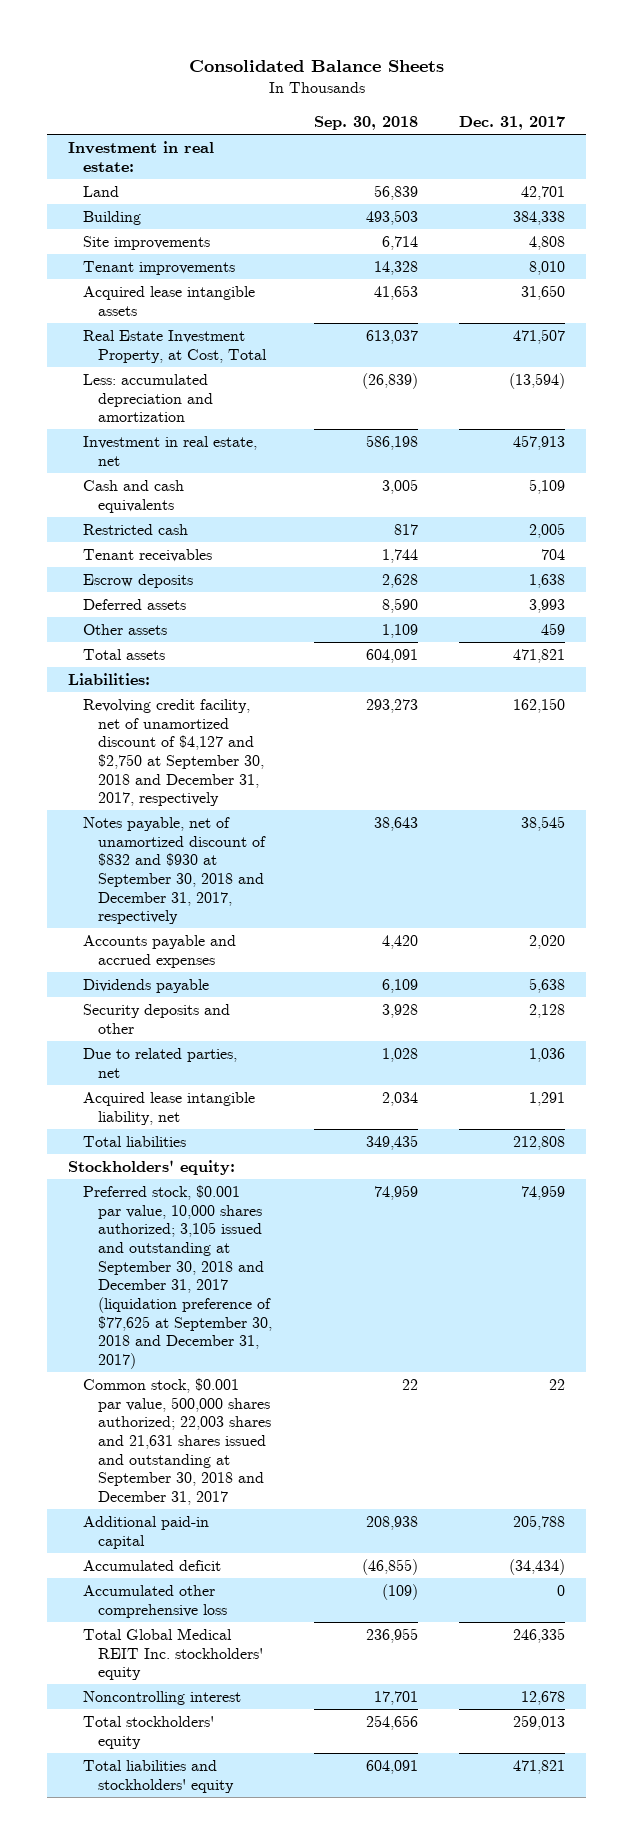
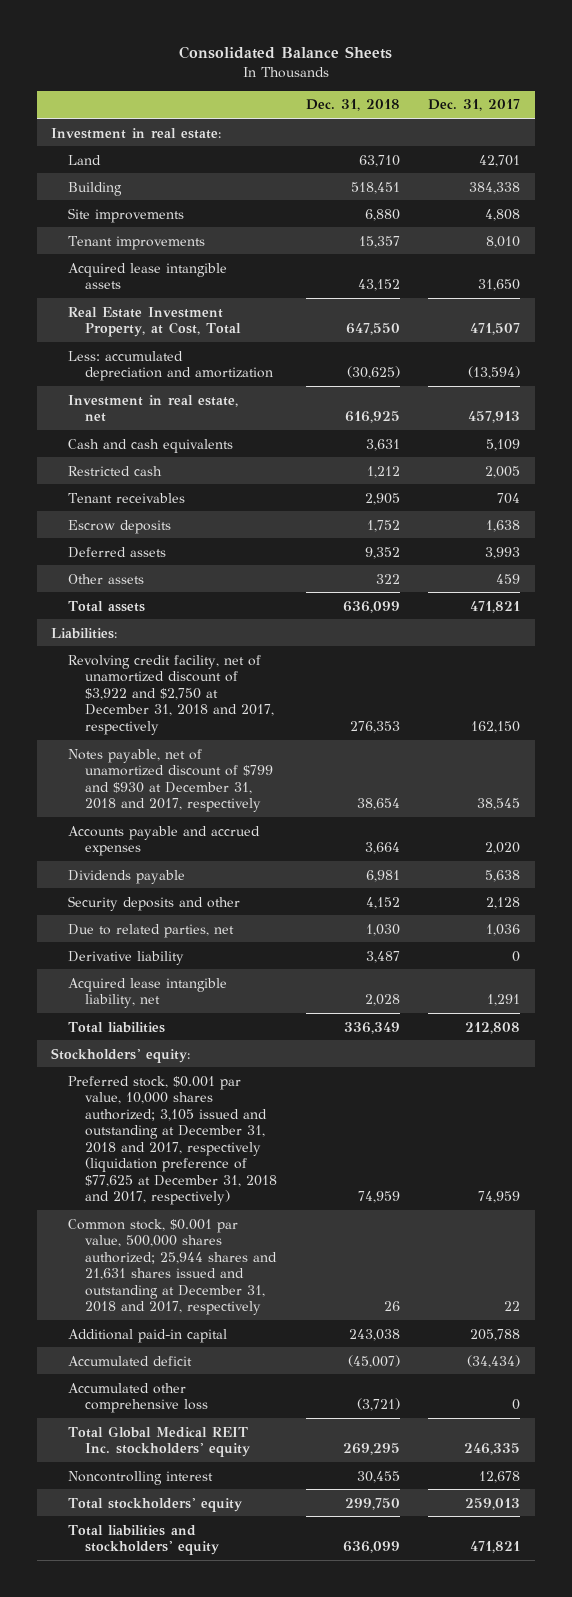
[313,116,418,131] Sep. 30, 2018 -> none
none -> [305,99,400,112] Dec. 31, 2018
[83,699,265,807] Revolving credit facility, net of unamortized discount of $4,127 and $2,750 at September 30, 2018 and December 31, 2017, respectively -> [68,654,274,735] Revolving credit facility, net of unamortized discount of $3,922 and $2,750 at December 31, 2018 and 2017, respectively
[83,817,267,925] Notes payable, net of unamortized discount of $832 and $930 at September 30, 2018 and December 31, 2017, respectively -> [68,748,273,813] Notes payable, net of unamortized discount of $799 and $930 at December 31, 2018 and 2017, respectively
none -> [68,950,185,965] Derivative liability
[83,1185,273,1370] Preferred stock, $0.001 par value, 10,000 shares authorized; 3,105 issued and outstanding at September 30, 2018 and December 31, 2017 (liquidation preference of $77,625 at September 30, 2018 and December 31, 2017) -> [68,1075,277,1206] Preferred stock, $0.001 par value, 10,000 shares authorized; 3,105 issued and outstanding at December 31, 2018 and 2017, respectively (liquidation preference of $77,625 at December 31, 2018 and 2017, respectively)
[83,1378,272,1506] Common stock, $0.001 par value, 500,000 shares authorized; 22,003 shares and 21,631 shares issued and outstanding at September 30, 2018 and December 31, 2017 -> [68,1218,277,1316] Common stock, $0.001 par value, 500,000 shares authorized; 25,944 shares and 21,631 shares issued and outstanding at December 31, 2018 and 2017, respectively

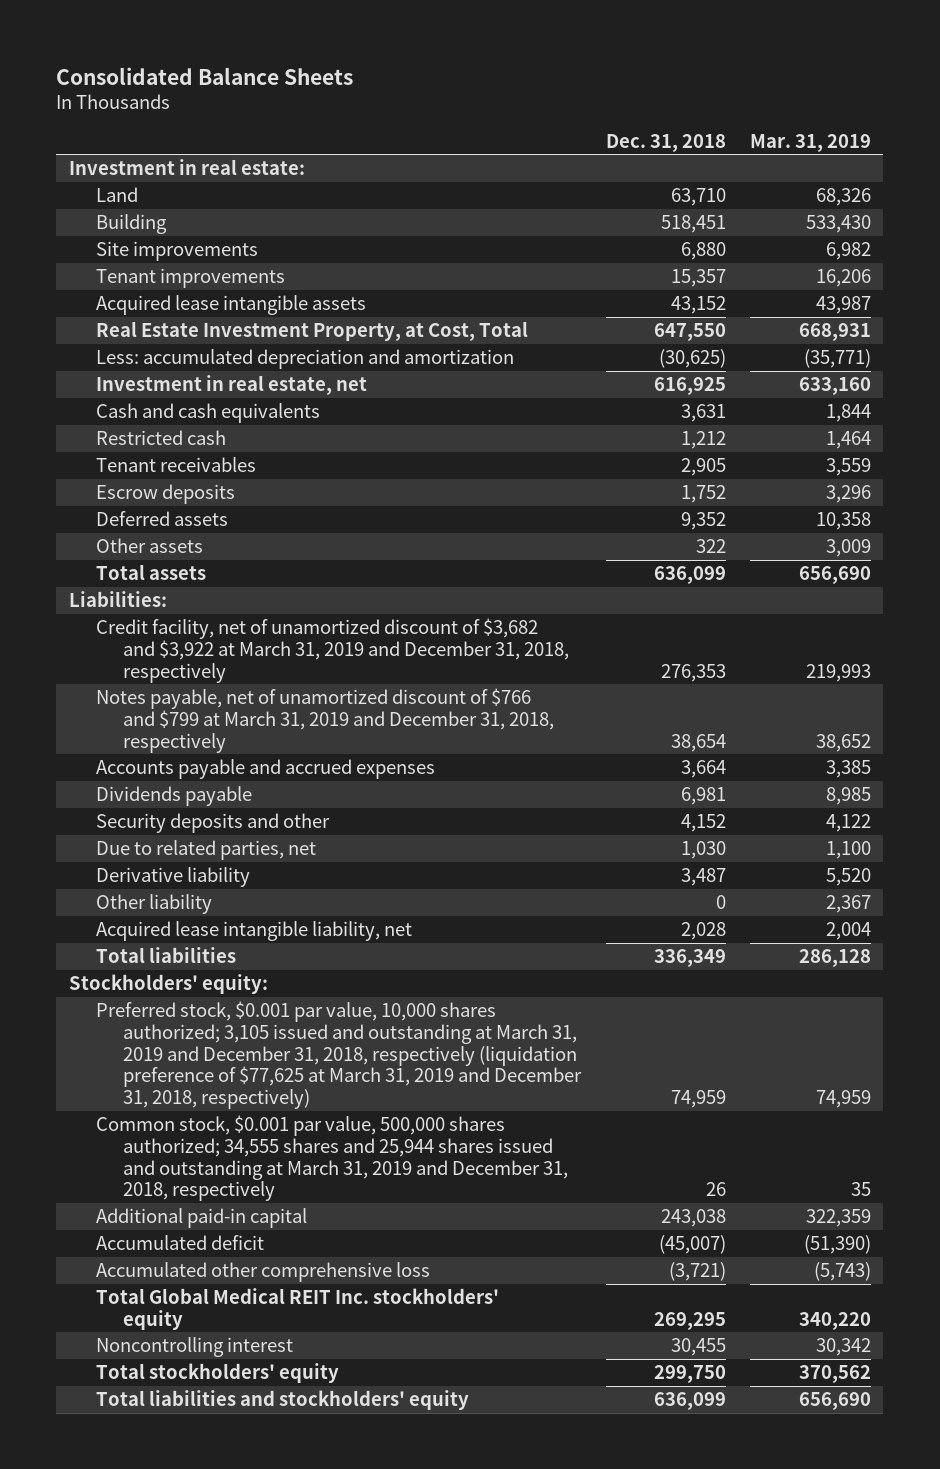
[428,99,521,112] Dec. 31, 2017 -> none
none -> [750,133,872,152] Mar. 31, 2019
[68,654,274,735] Revolving credit facility, net of unamortized discount of $3,922 and $2,750 at December 31, 2018 and 2017, respectively -> [95,617,570,683] Credit facility, net of unamortized discount of $3,682 and $3,922 at March 31, 2019 and December 31, 2018, respectively
[68,748,273,813] Notes payable, net of unamortized discount of $799 and $930 at December 31, 2018 and 2017, respectively -> [95,687,555,753] Notes payable, net of unamortized discount of $766 and $799 at March 31, 2019 and December 31, 2018, respectively
none -> [95,893,212,914] Other liability
[68,1075,277,1206] Preferred stock, $0.001 par value, 10,000 shares authorized; 3,105 issued and outstanding at December 31, 2018 and 2017, respectively (liquidation preference of $77,625 at December 31, 2018 and 2017, respectively) -> [95,1000,583,1110] Preferred stock, $0.001 par value, 10,000 shares authorized; 3,105 issued and outstanding at March 31, 2019 and December 31, 2018, respectively (liquidation preference of $77,625 at March 31, 2019 and December 31, 2018, respectively)
[68,1218,277,1316] Common stock, $0.001 par value, 500,000 shares authorized; 25,944 shares and 21,631 shares issued and outstanding at December 31, 2018 and 2017, respectively -> [95,1114,569,1202] Common stock, $0.001 par value, 500,000 shares authorized; 34,555 shares and 25,944 shares issued and outstanding at March 31, 2019 and December 31, 2018, respectively

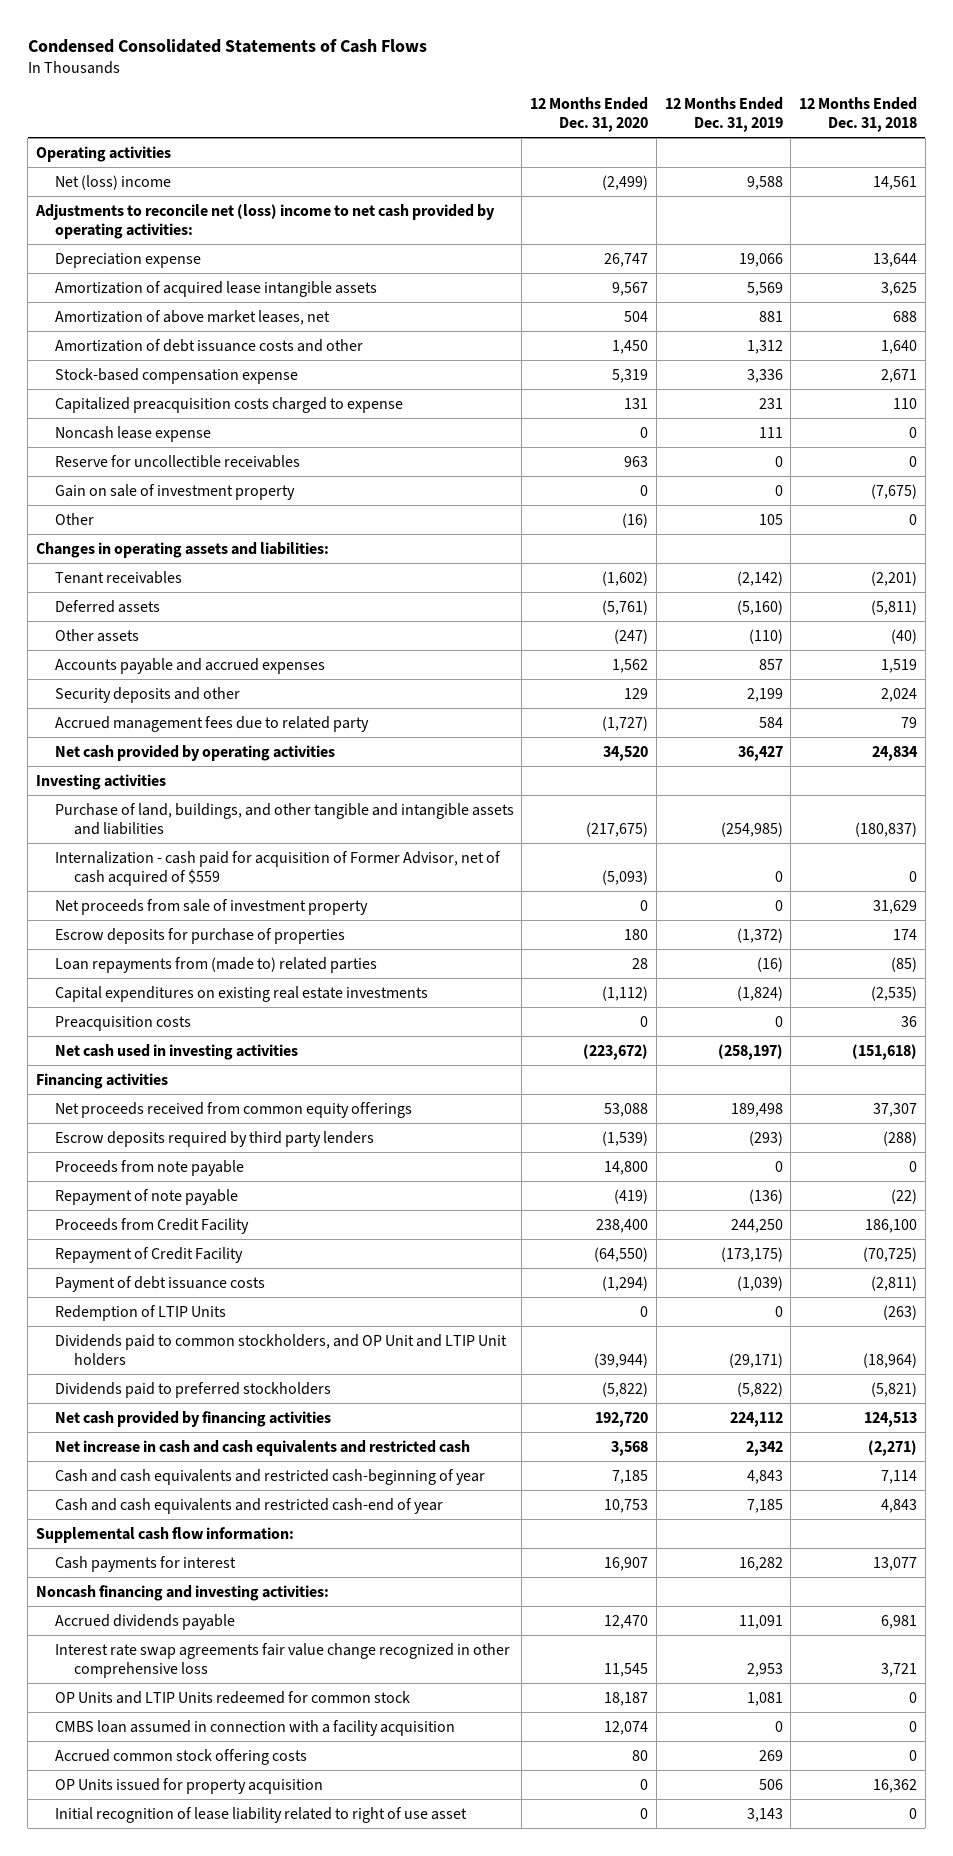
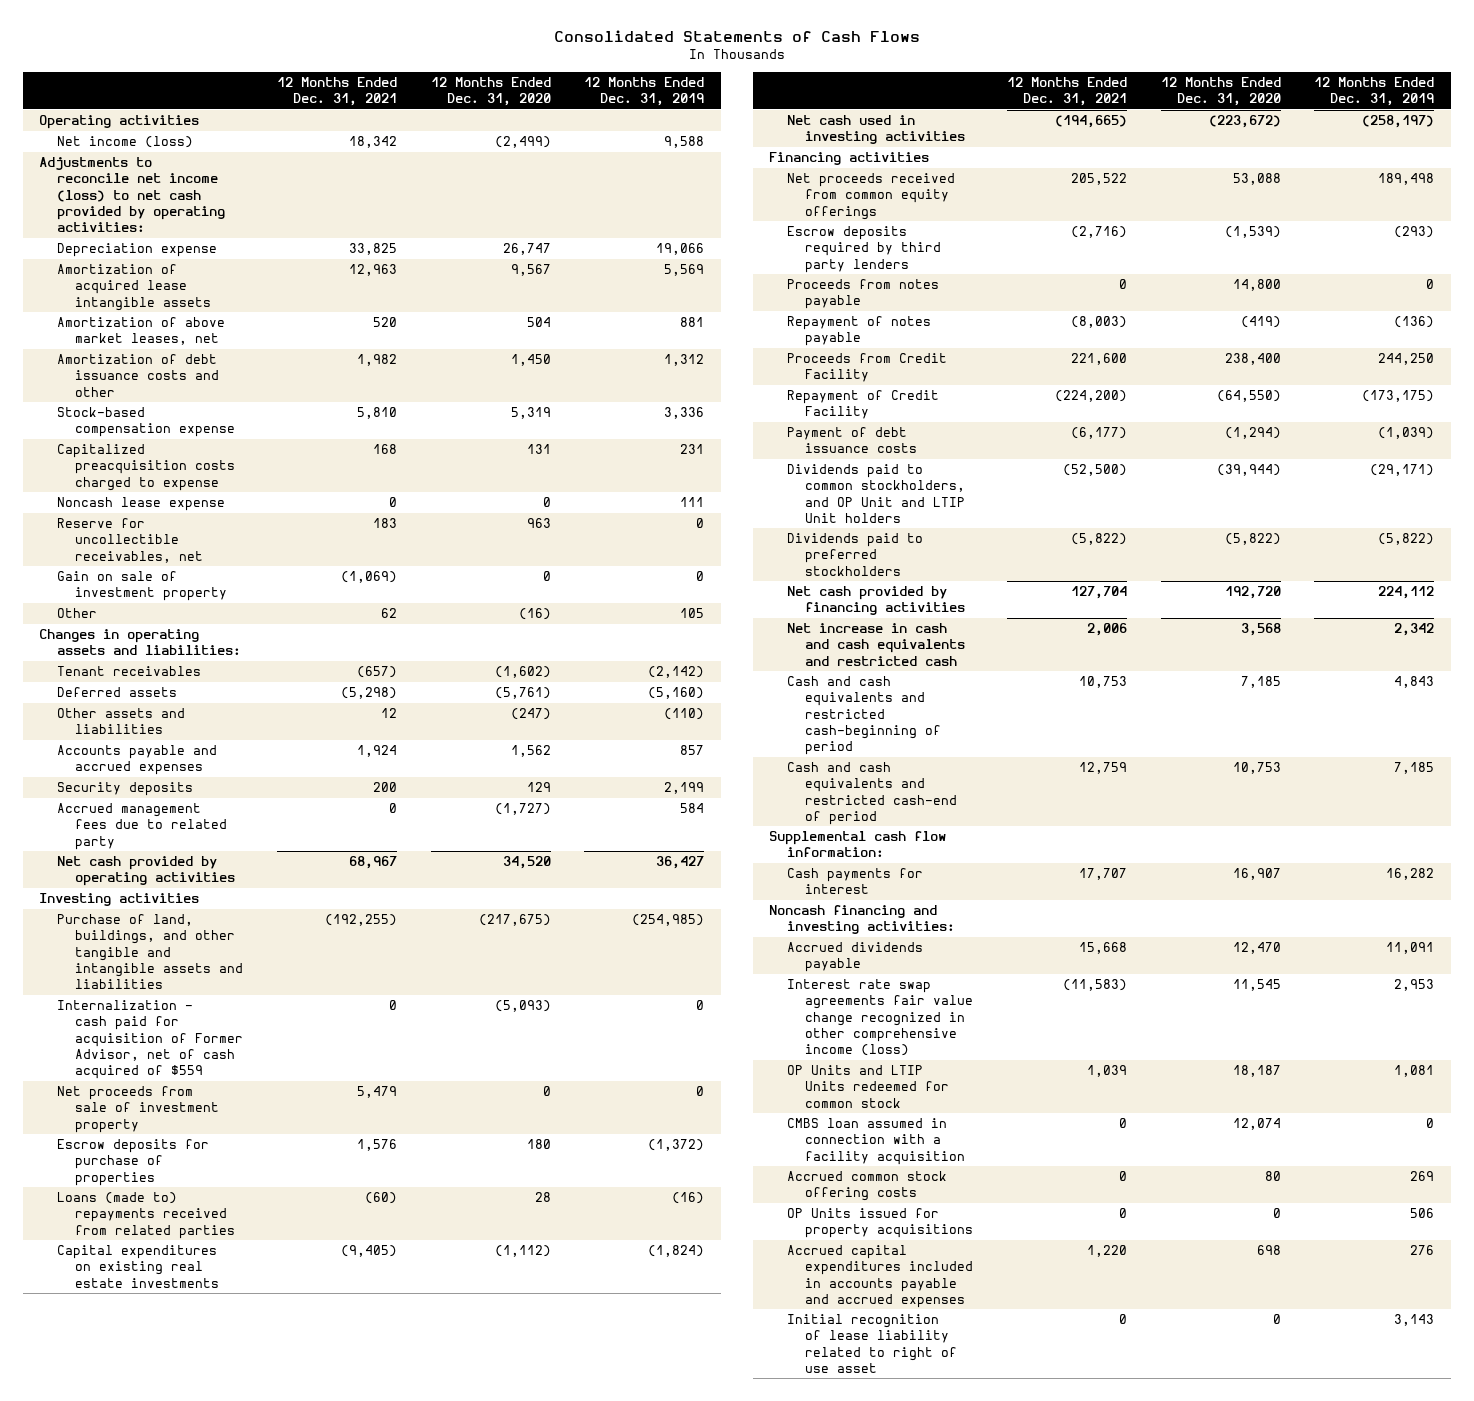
[27,39,427,54] Condensed Consolidated Statements of Cash Flows -> [553,30,920,43] Consolidated Statements of Cash Flows
[799,96,918,133] 12 Months Ended Dec. 31, 2018 -> none
none -> [277,76,398,107] 12 Months Ended Dec. 31, 2021
[54,174,171,190] Net (loss) income -> [57,136,194,149] Net income (loss)
[34,203,495,240] Adjustments to reconcile net (loss) income to net cash provided by operating activities: -> [39,157,226,233] Adjustments to reconcile net income (loss) to net cash provided by operating activities:
[54,454,300,468] Reserve for uncollectible receivables -> [57,518,204,563] Reserve for uncollectible receivables, net
[54,628,139,642] Other assets -> [57,708,186,735] Other assets and liabilities
[54,686,240,703] Security deposits and other -> [57,782,194,797] Security deposits
[54,956,377,973] Loan repayments from (made to) related parties -> [57,1192,236,1239] Loans (made to) repayments received from related parties
[54,1015,191,1031] Preacquisition costs -> none
[54,1159,244,1176] Proceeds from note payable -> [787,279,940,310] Proceeds from notes payable
[54,1188,238,1205] Repayment of note payable -> [787,316,932,347] Repayment of notes payable
[54,1304,226,1321] Redemption of LTIP Units -> none
[54,1468,485,1485] Cash and cash equivalents and restricted cash-beginning of year -> [787,676,942,756] Cash and cash equivalents and restricted cash-beginning of period
[54,1497,443,1514] Cash and cash equivalents and restricted cash-end of year -> [787,762,958,825] Cash and cash equivalents and restricted cash-end of period
[54,1642,510,1679] Interest rate swap agreements fair value change recognized in other comprehensive loss -> [787,979,974,1057] Interest rate swap agreements fair value change recognized in other comprehensive income (loss)
[54,1777,323,1794] OP Units issued for property acquisition -> [787,1208,974,1239] OP Units issued for property acquisitions
none -> [787,1245,974,1308] Accrued capital expenditures included in accounts payable and accrued expenses

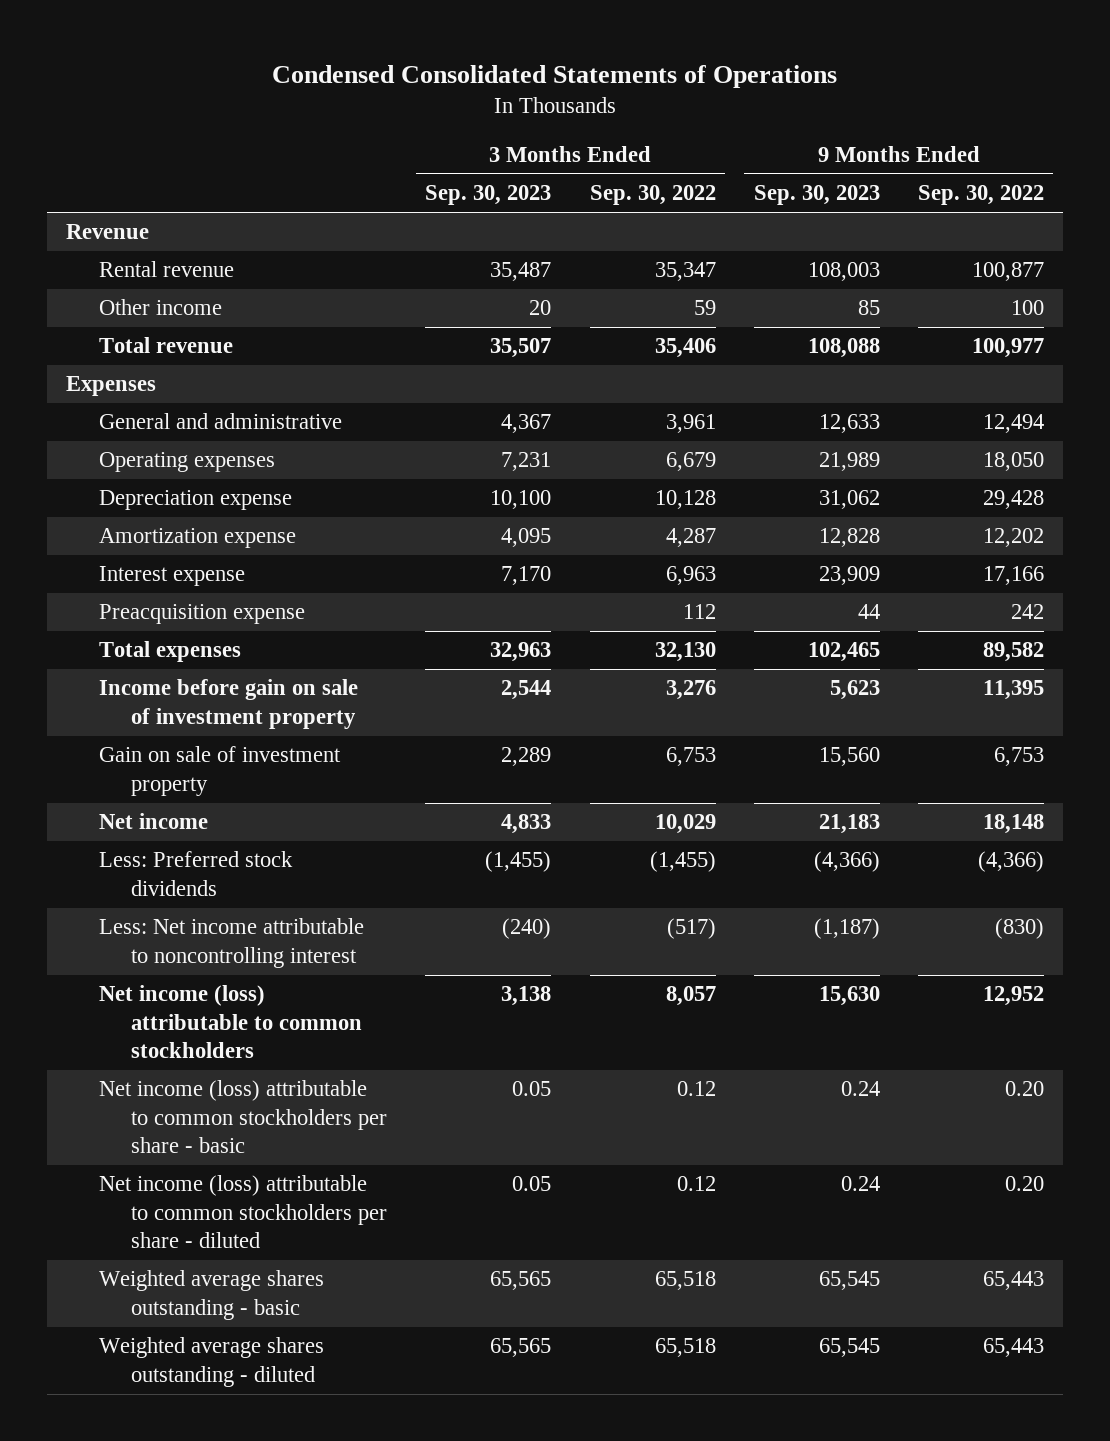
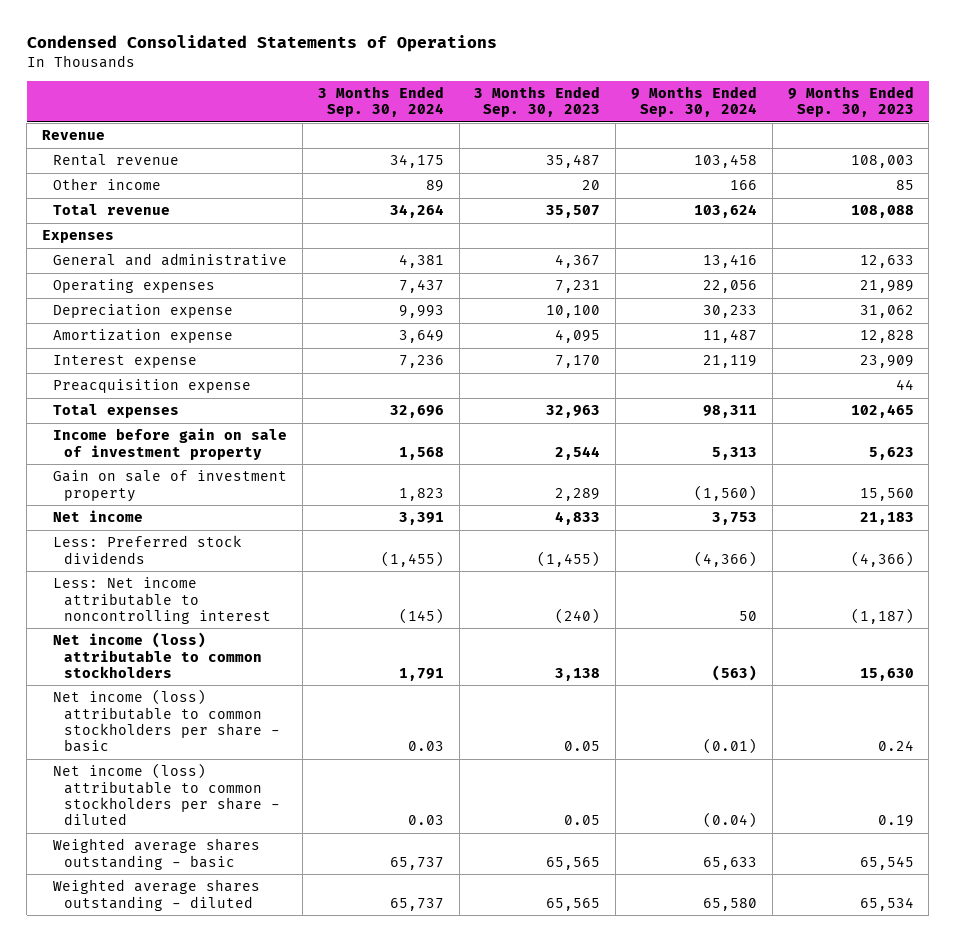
[589,185,716,206] Sep. 30, 2022 -> none
[917,185,1044,206] Sep. 30, 2022 -> none
none -> [317,86,444,118] 3 Months Ended Sep. 30, 2024
none -> [631,86,758,118] 9 Months Ended Sep. 30, 2024
[840,1176,880,1192] 0.24 -> [877,814,914,827] 0.19
[818,1338,880,1358] 65,545 -> [859,896,914,911] 65,534

